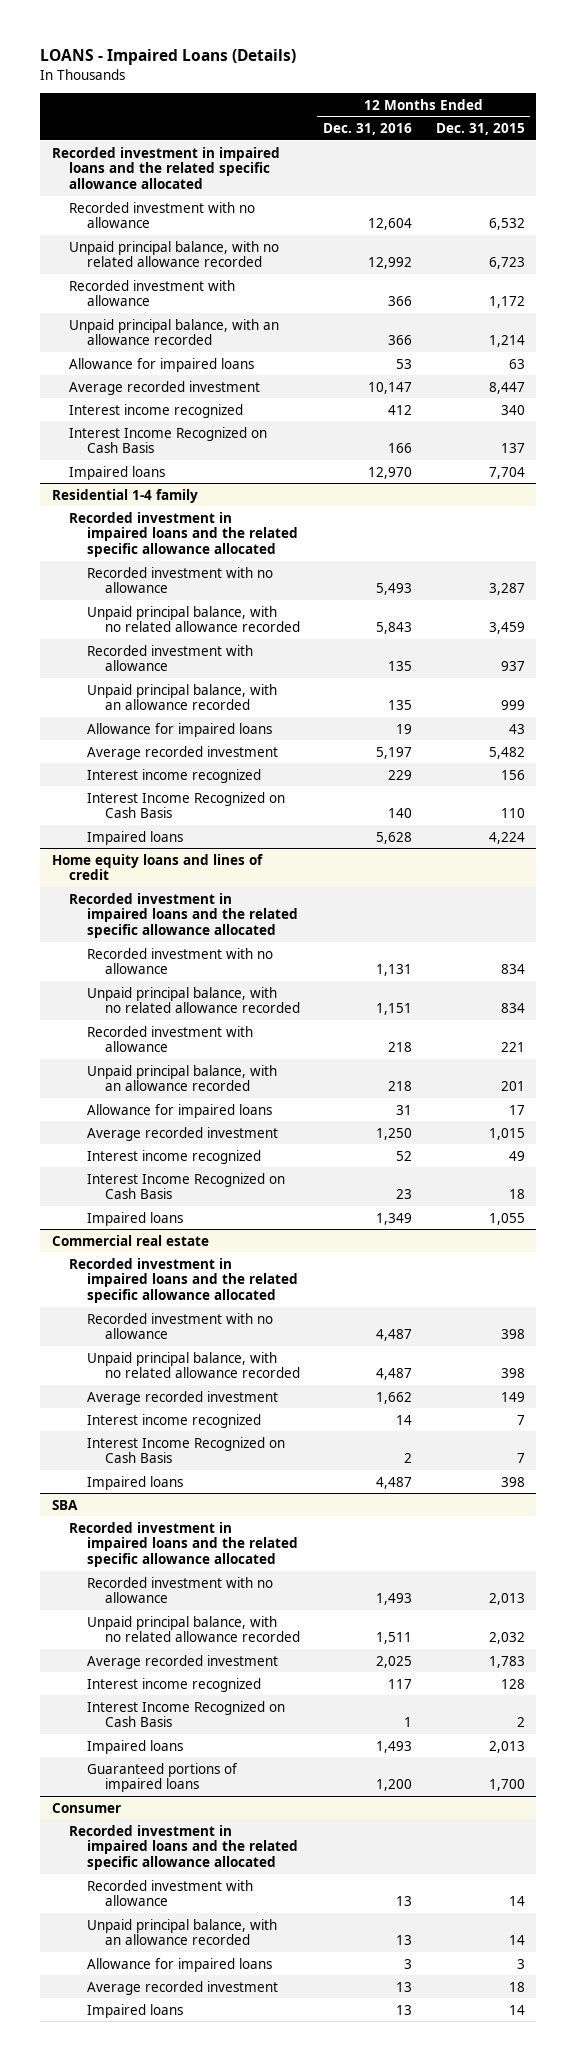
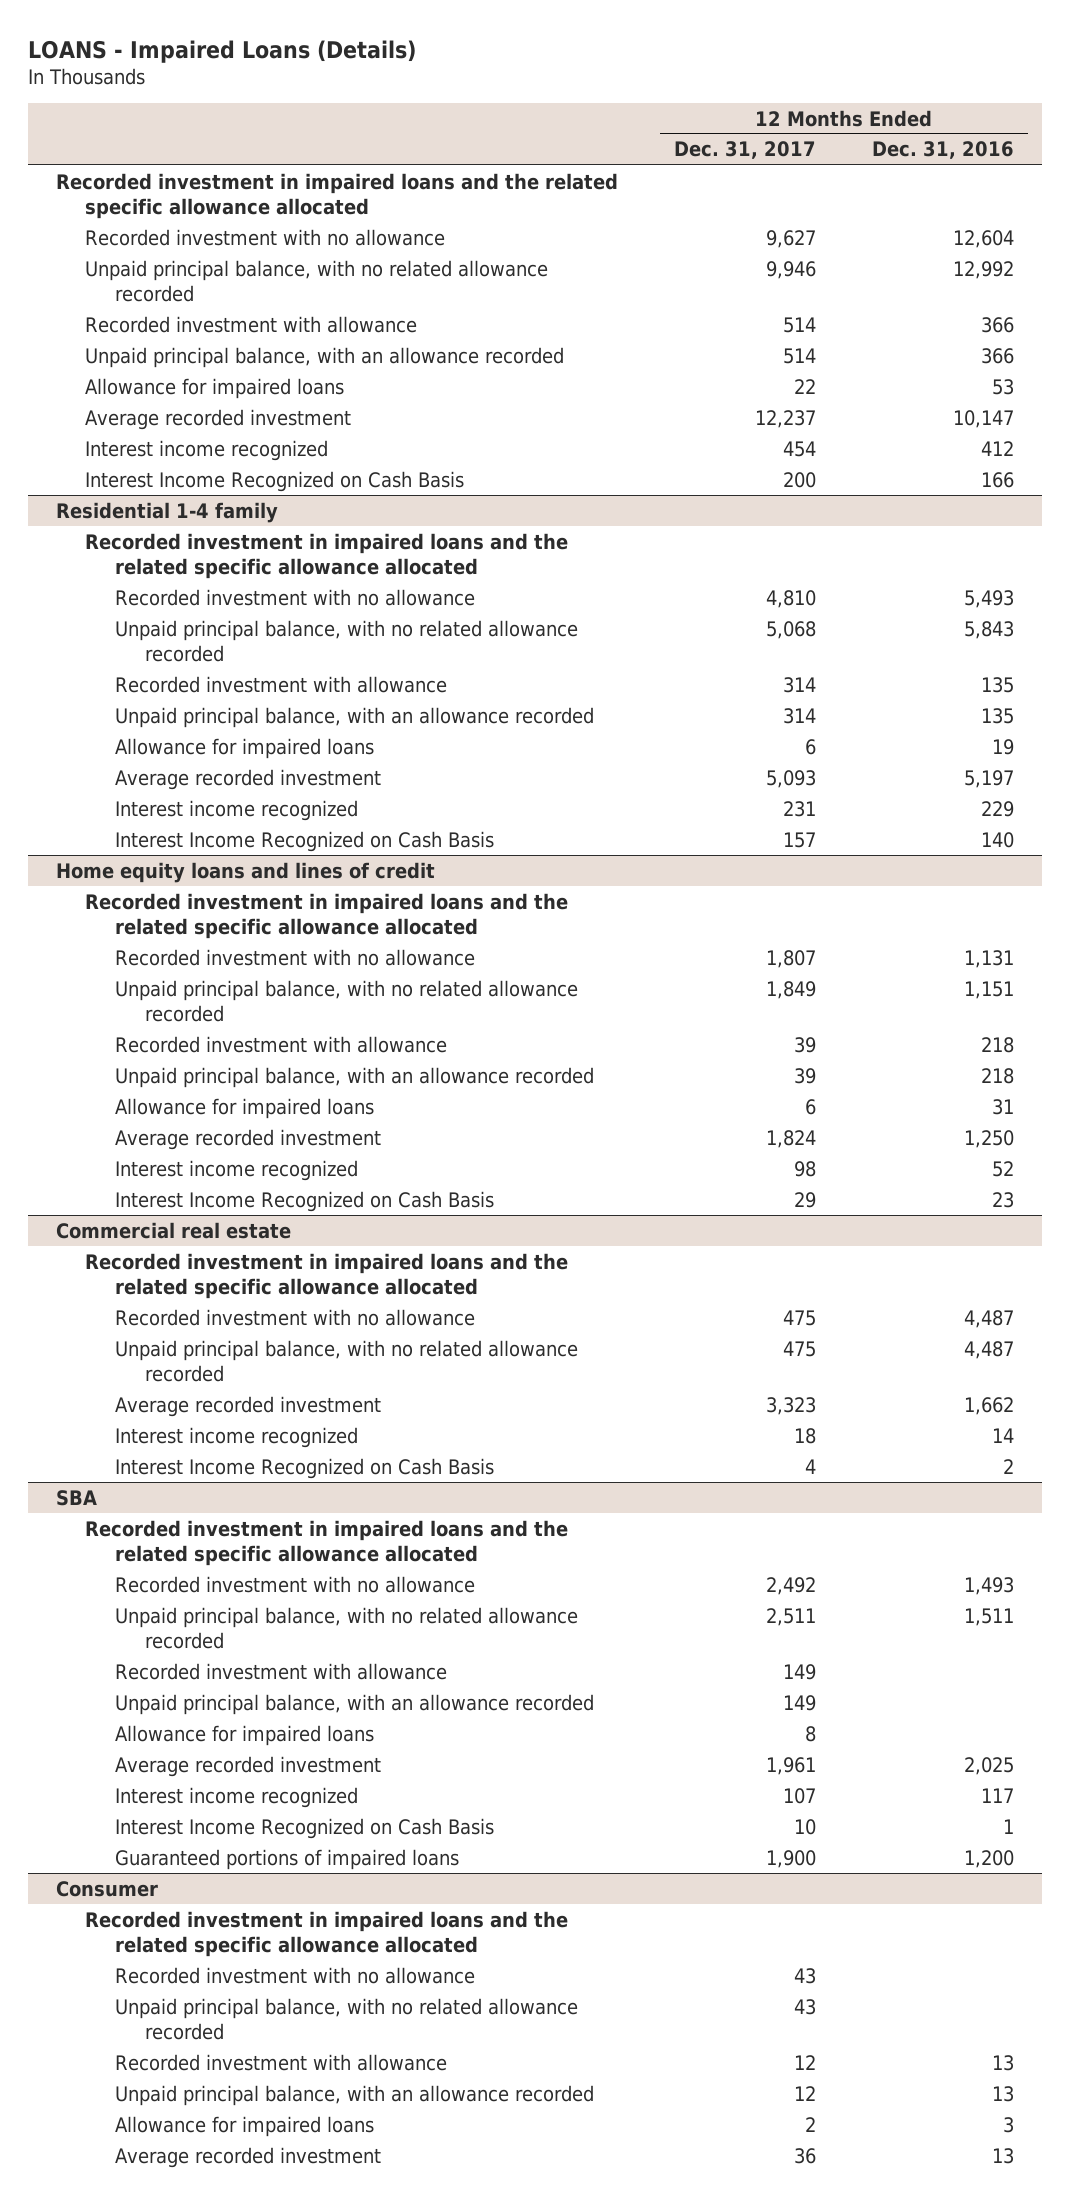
[435,123,525,136] Dec. 31, 2015 -> none
none -> [674,141,817,160] Dec. 31, 2017
[69,465,166,480] Impaired loans -> none
[87,830,184,845] Impaired loans -> none
[87,1211,184,1226] Impaired loans -> none
[87,1475,184,1490] Impaired loans -> none
none -> [114,1662,447,1680] Recorded investment with allowance
none -> [114,1693,594,1715] Unpaid principal balance, with an allowance recorded
none -> [114,1724,374,1746] Allowance for impaired loans
[87,1739,184,1754] Impaired loans -> none
none -> [114,1966,475,1984] Recorded investment with no allowance
none -> [114,1997,578,2040] Unpaid principal balance, with no related allowance recorded
[87,2003,184,2018] Impaired loans -> none

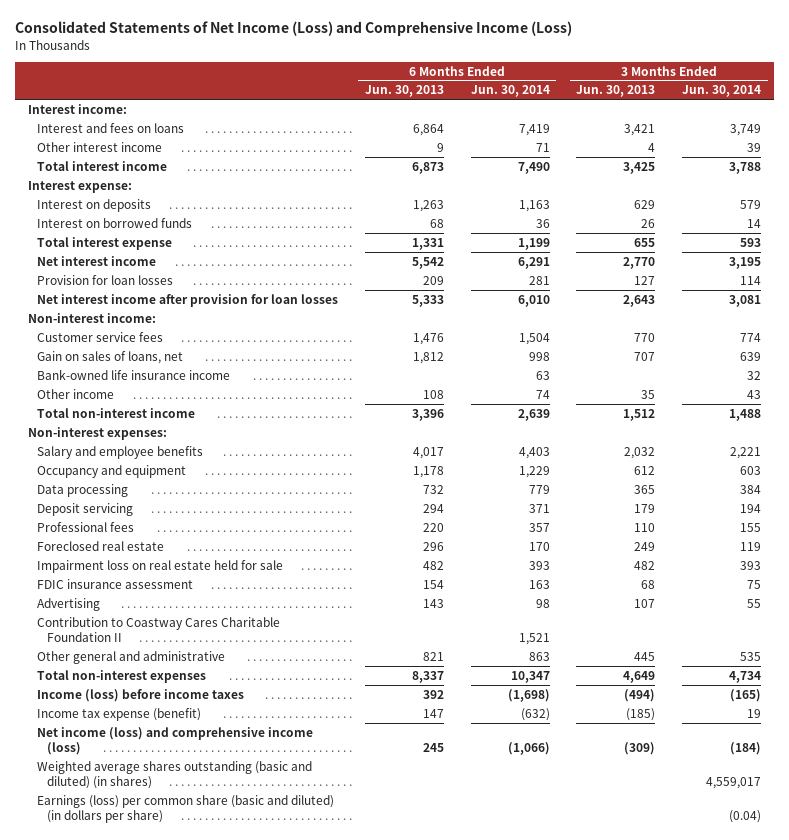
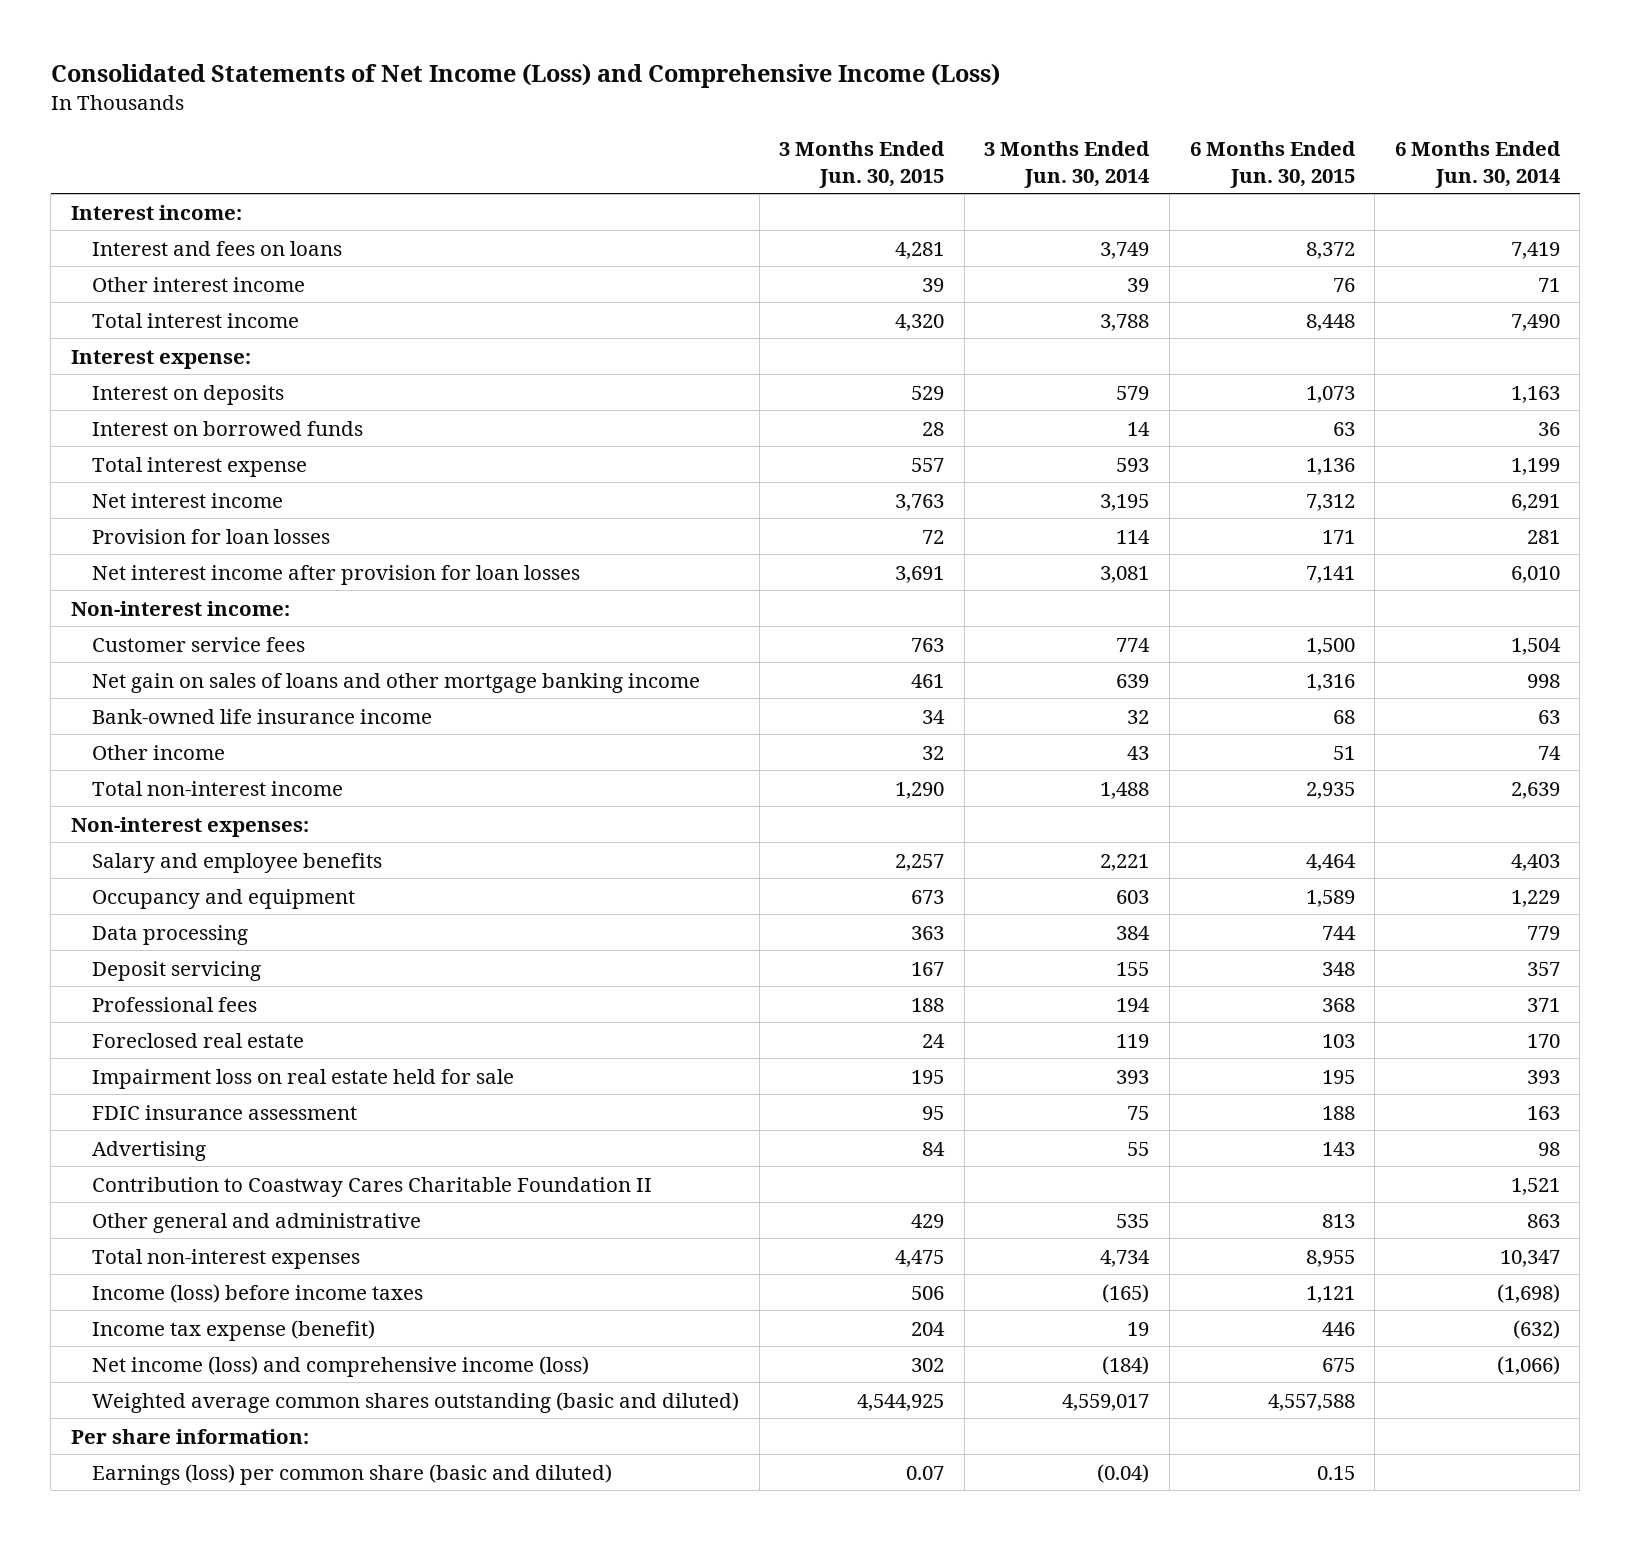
[365,85,445,98] Jun. 30, 2013 -> none
[576,85,656,98] Jun. 30, 2013 -> none
none -> [779,141,946,188] 3 Months Ended Jun. 30, 2015
none -> [1189,141,1356,188] 6 Months Ended Jun. 30, 2015
[37,350,184,364] Gain on sales of loans, net -> [91,672,700,693] Net gain on sales of loans and other mortgage banking income
[528,503,550,513] 371 -> [1526,961,1560,976] 357
[740,503,762,513] 194 -> [1116,961,1150,976] 155
[528,522,550,532] 357 -> [1526,997,1560,1012] 371
[740,522,762,532] 155 -> [1116,997,1151,1012] 194
[37,760,313,790] Weighted average shares outstanding (basic and diluted) (in shares) -> [91,1391,739,1413] Weighted average common shares outstanding (basic and diluted)
none -> [70,1428,309,1444] Per share information:
[37,794,335,824] Earnings (loss) per common share (basic and diluted) (in dollars per share) -> [91,1463,612,1485] Earnings (loss) per common share (basic and diluted)

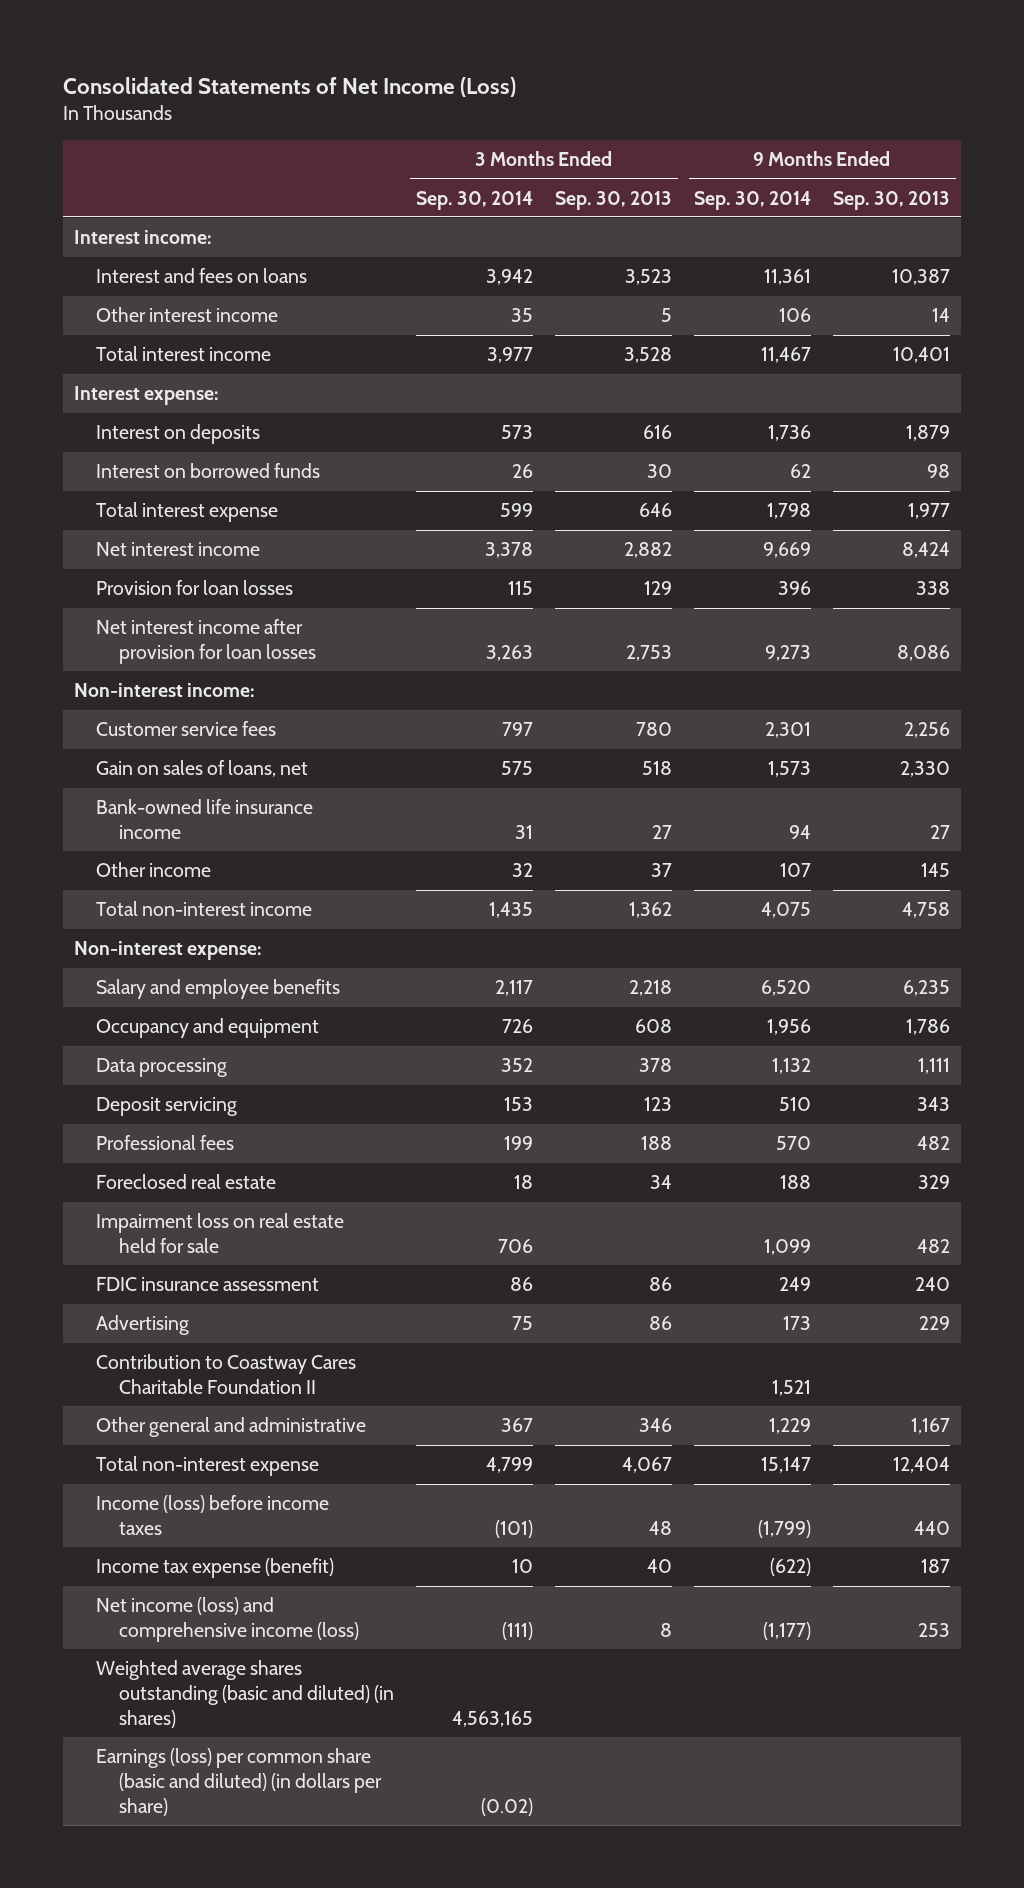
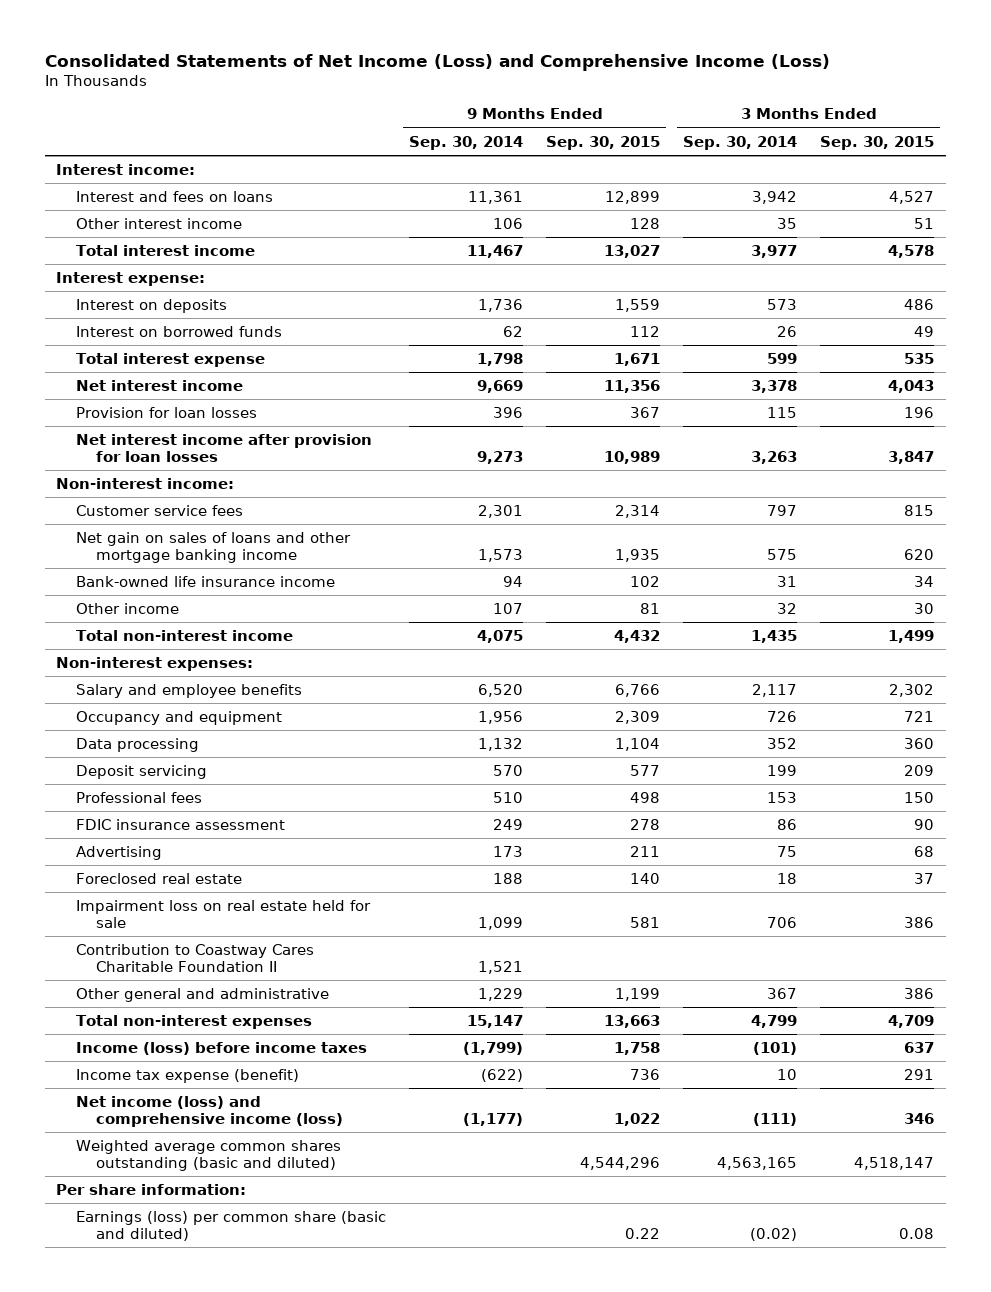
[63,76,517,97] Consolidated Statements of Net Income (Loss) -> [44,53,830,71] Consolidated Statements of Net Income (Loss) and Comprehensive Income (Loss)
[555,190,673,210] Sep. 30, 2013 -> none
[833,190,951,210] Sep. 30, 2013 -> none
none -> [546,135,661,150] Sep. 30, 2015
none -> [820,135,935,150] Sep. 30, 2015
[96,760,309,778] Gain on sales of loans, net -> [76,531,352,564] Net gain on sales of loans and other mortgage banking income
[74,941,263,961] Non-interest expense: -> [56,656,254,671] Non-interest expenses:
[503,1097,533,1112] 153 -> [767,764,798,776] 199
[779,1097,812,1112] 510 -> [493,764,524,776] 570
[503,1136,533,1151] 199 -> [767,791,798,803] 153
[776,1136,812,1151] 570 -> [493,791,524,803] 510
[96,1174,277,1190] Foreclosed real estate -> [76,872,243,884] Foreclosed real estate
[96,1213,345,1253] Impairment loss on real estate held for sale -> [76,899,372,929] Impairment loss on real estate held for sale
[96,1456,320,1477] Total non-interest expense -> [76,1014,313,1029] Total non-interest expenses
[96,1660,394,1728] Weighted average shares outstanding (basic and diluted) (in shares) -> [76,1139,342,1172] Weighted average common shares outstanding (basic and diluted)
none -> [56,1183,247,1195] Per share information:
[96,1748,382,1816] Earnings (loss) per common share (basic and diluted) (in dollars per share) -> [76,1210,387,1242] Earnings (loss) per common share (basic and diluted)

